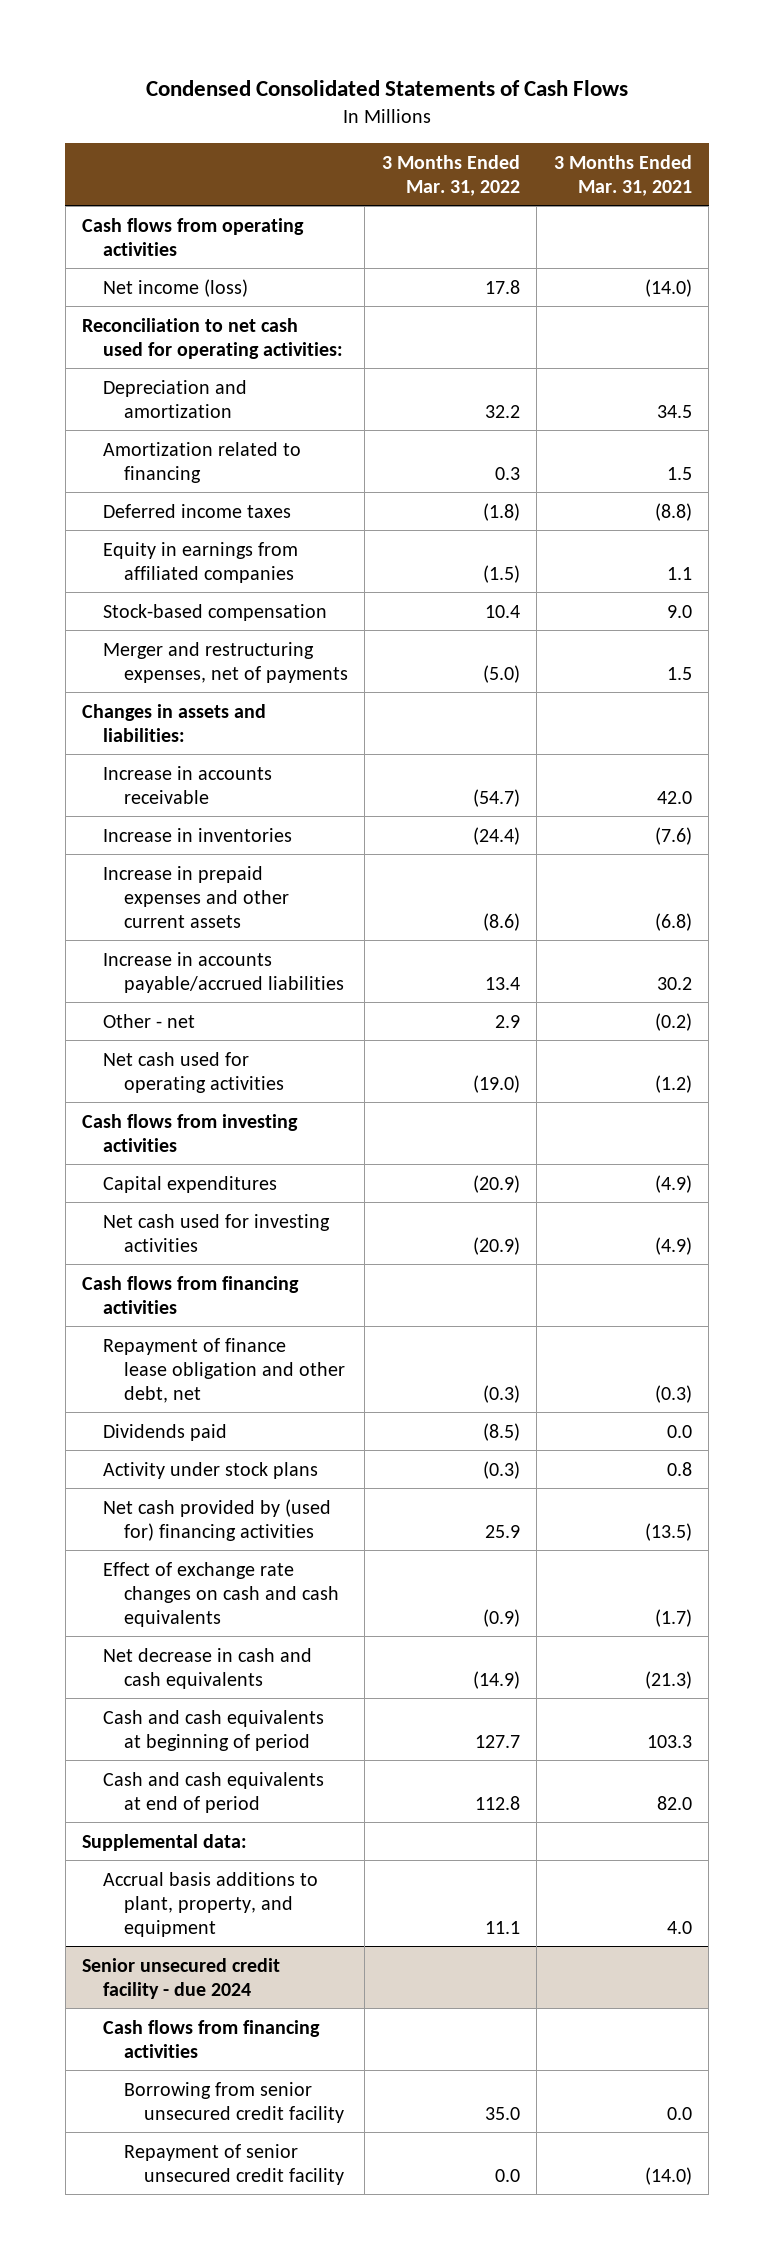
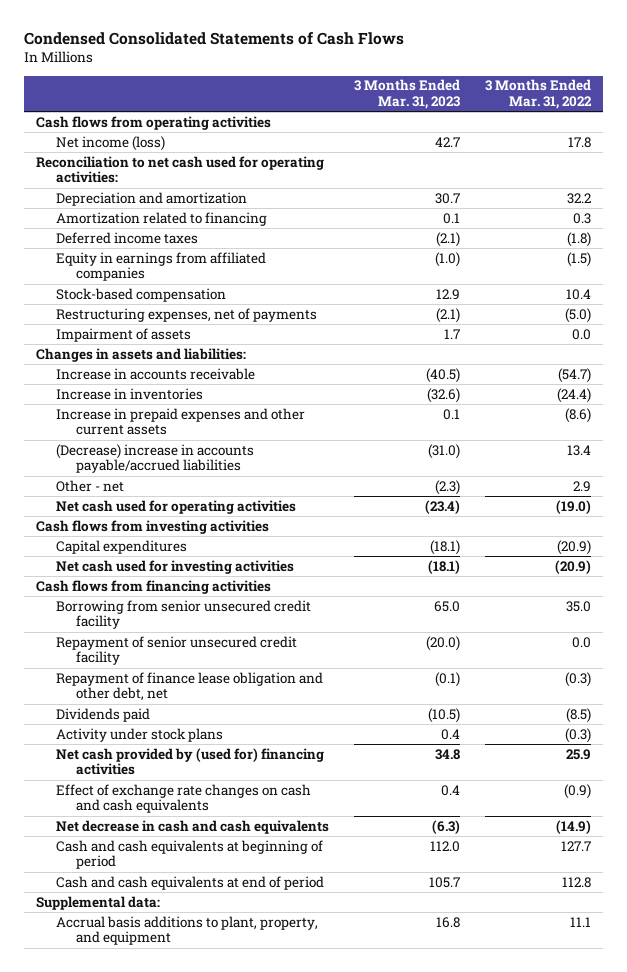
[553,154,692,196] 3 Months Ended Mar. 31, 2021 -> none
none -> [353,79,460,110] 3 Months Ended Mar. 31, 2023
[102,641,348,683] Merger and restructuring expenses, net of payments -> [56,307,318,322] Restructuring expenses, net of payments
none -> [56,327,192,342] Impairment of assets
[102,951,344,993] Increase in accounts payable/accrued liabilities -> [56,443,255,474] (Decrease) increase in accounts payable/accrued liabilities
none -> [56,599,312,630] Borrowing from senior unsecured credit facility
none -> [56,635,298,666] Repayment of senior unsecured credit facility
[82,1957,281,1999] Senior unsecured credit facility - due 2024 -> none
[102,2019,320,2058] Cash flows from financing activities -> none
[123,2081,345,2123] Borrowing from senior unsecured credit facility -> none
[123,2143,345,2185] Repayment of senior unsecured credit facility -> none

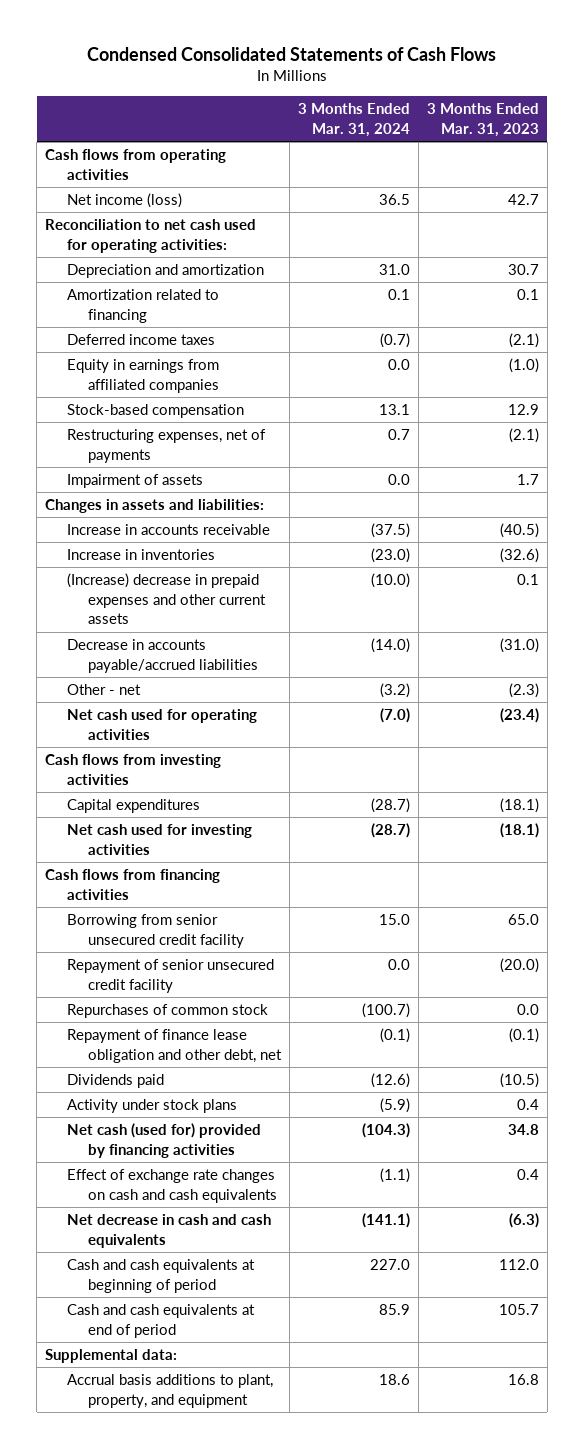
[484,79,592,110] 3 Months Ended Mar. 31, 2022 -> none
none -> [297,103,410,138] 3 Months Ended Mar. 31, 2024
[56,407,306,436] Increase in prepaid expenses and other current assets -> [66,573,266,625] (Increase) decrease in prepaid expenses and other current assets
[56,443,255,474] (Decrease) increase in accounts payable/accrued liabilities -> [66,639,258,673] Decrease in accounts payable/accrued liabilities
none -> [66,1004,268,1019] Repurchases of common stock
[56,747,325,776] Net cash provided by (used for) financing activities -> [66,1123,261,1158] Net cash (used for) provided by financing activities

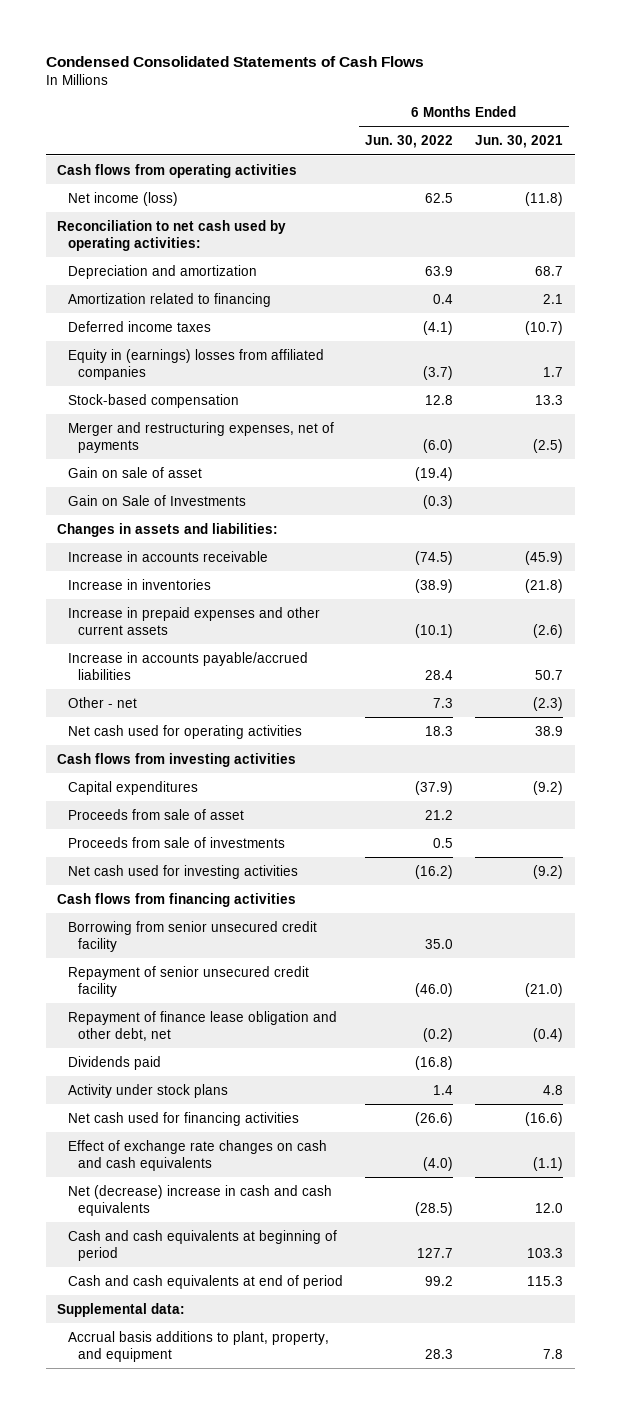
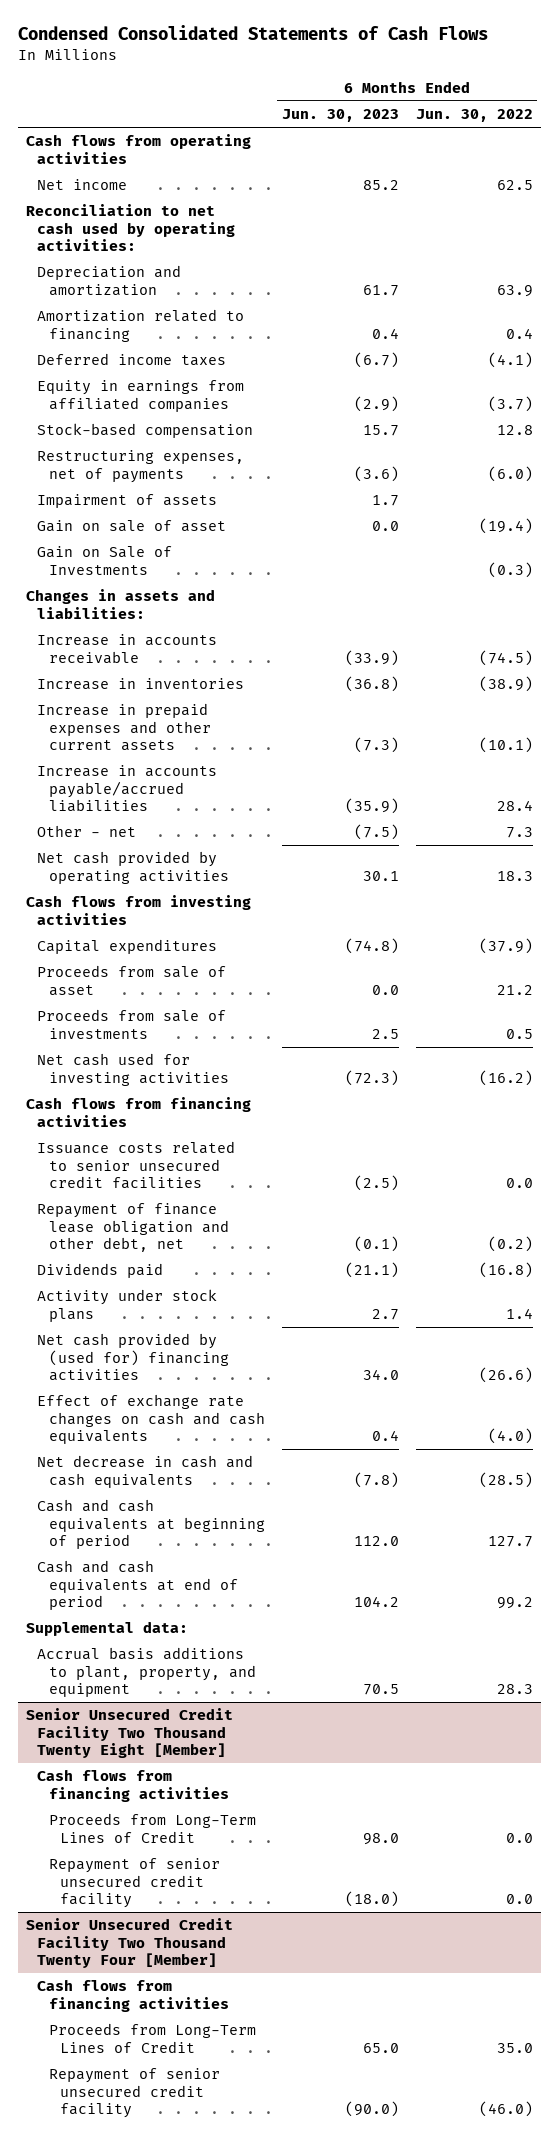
[475,135,564,149] Jun. 30, 2021 -> none
none -> [281,109,399,123] Jun. 30, 2023
[67,191,178,206] Net income (loss) -> [37,179,128,191] Net income
[67,348,324,381] Equity in (earnings) losses from affiliated companies -> [37,380,245,412] Equity in earnings from affiliated companies
[67,421,334,454] Merger and restructuring expenses, net of payments -> [37,450,245,483] Restructuring expenses, net of payments
none -> [37,494,218,509] Impairment of assets
[67,724,302,739] Net cash used for operating activities -> [37,851,229,884] Net cash provided by operating activities
[67,920,317,953] Borrowing from senior unsecured credit facility -> none
[67,965,309,998] Repayment of senior unsecured credit facility -> none
none -> [37,1141,236,1190] Issuance costs related to senior unsecured credit facilities
[67,1111,299,1126] Net cash used for financing activities -> [37,1333,229,1382] Net cash provided by (used for) financing activities
[67,1184,332,1217] Net (decrease) increase in cash and cash equivalents -> [37,1455,254,1488] Net decrease in cash and cash equivalents
none -> [26,1708,234,1759] Senior Unsecured Credit Facility Two Thousand Twenty Eight [Member]
none -> [37,1769,229,1802] Cash flows from financing activities
none -> [48,1813,256,1843] Proceeds from Long-Term Lines of Credit
none -> [48,1858,220,1909] Repayment of senior unsecured credit facility
none -> [26,1918,234,1969] Senior Unsecured Credit Facility Two Thousand Twenty Four [Member]
none -> [37,1979,229,2012] Cash flows from financing activities
none -> [48,2023,256,2053] Proceeds from Long-Term Lines of Credit
none -> [48,2068,220,2119] Repayment of senior unsecured credit facility

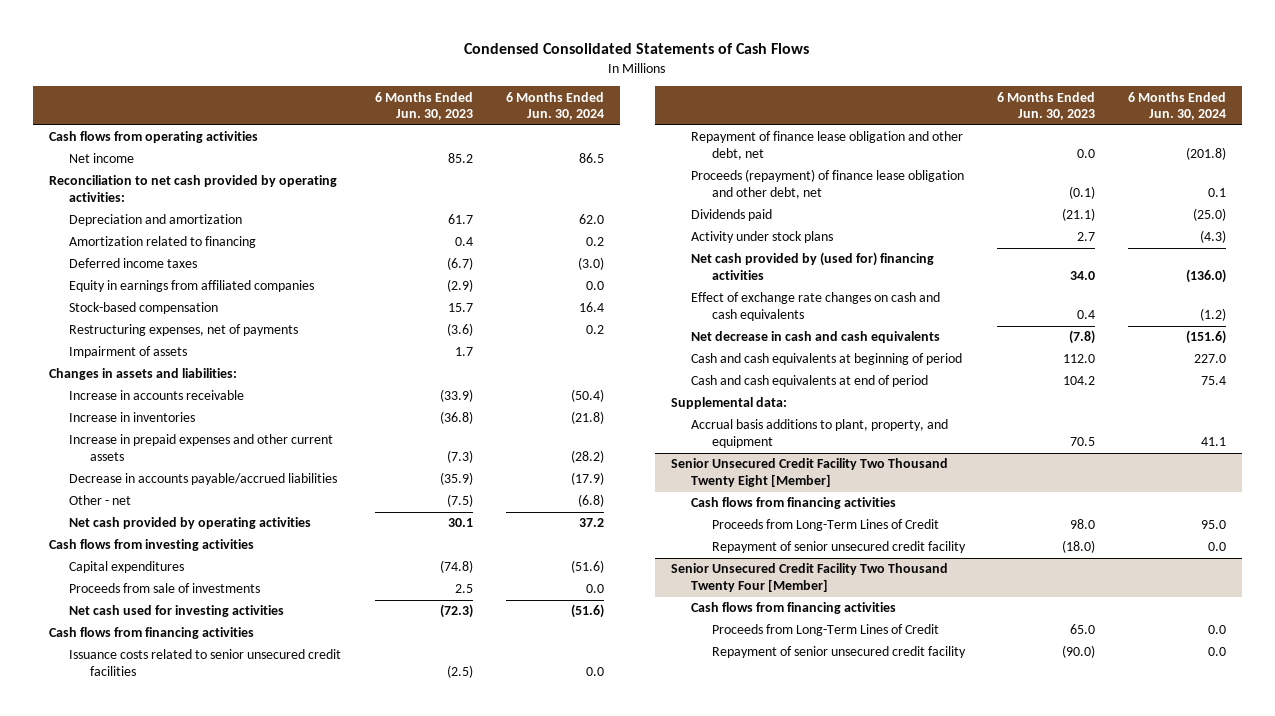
[415,109,533,123] Jun. 30, 2022 -> none
none -> [506,91,605,121] 6 Months Ended Jun. 30, 2024
[26,204,236,252] Reconciliation to net cash used by operating activities: -> [49,175,338,203] Reconciliation to net cash provided by operating activities:
[37,520,227,533] Gain on sale of asset -> none
[37,546,173,575] Gain on Sale of Investments -> none
[37,765,218,813] Increase in accounts payable/accrued liabilities -> [69,473,338,486] Decrease in accounts payable/accrued liabilities
[37,965,227,996] Proceeds from sale of asset -> none
[353,1236,399,1253] (0.1) -> [1077,149,1096,159] 0.0
none -> [691,169,965,200] Proceeds (repayment) of finance lease obligation and other debt, net

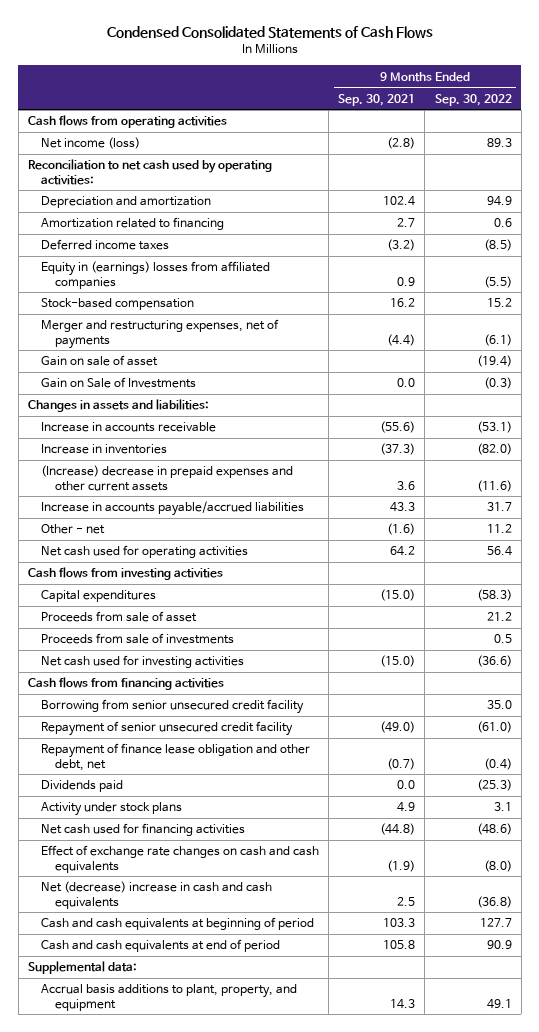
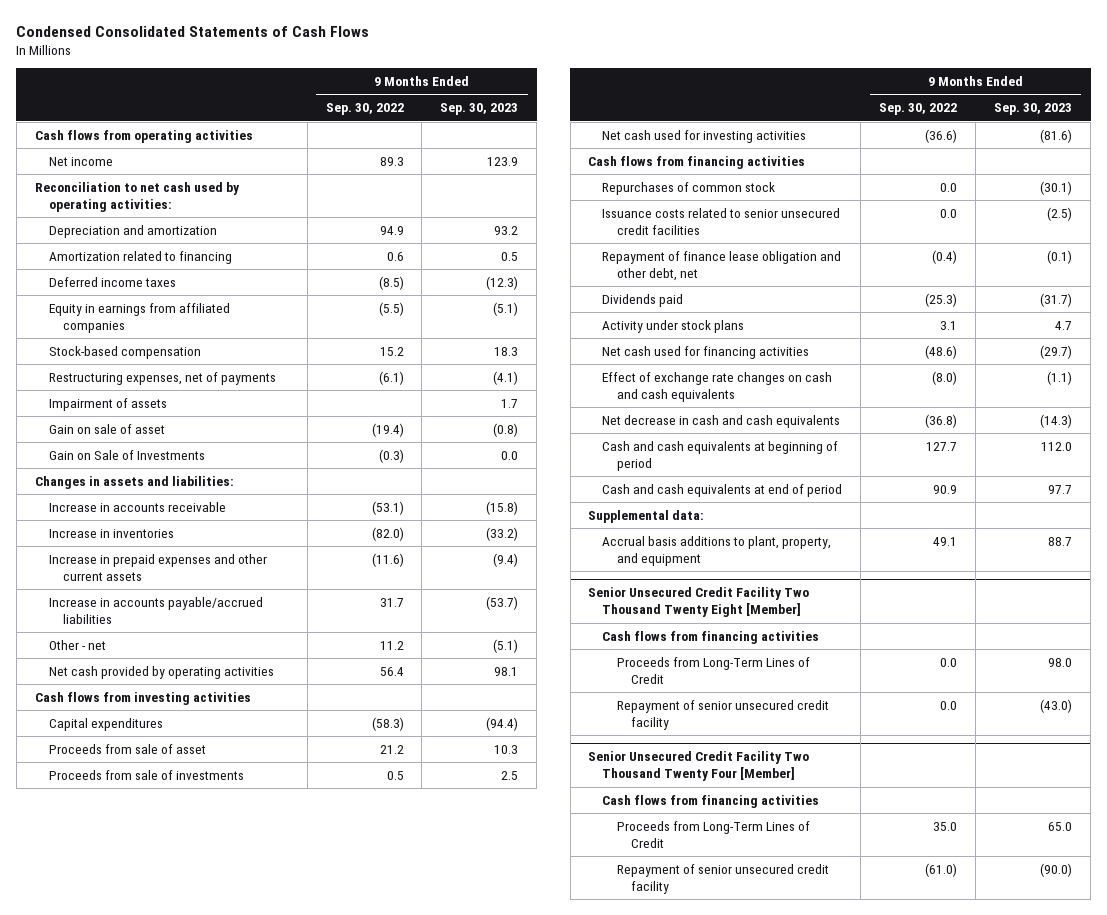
[338,93,416,106] Sep. 30, 2021 -> none
none -> [440,103,519,116] Sep. 30, 2023
[41,137,141,150] Net income (loss) -> [48,156,113,166] Net income
[41,261,271,289] Equity in (earnings) losses from affiliated companies -> [48,302,230,333] Equity in earnings from affiliated companies
[41,319,280,349] Merger and restructuring expenses, net of payments -> [48,371,276,385] Restructuring expenses, net of payments
none -> [48,397,167,411] Impairment of assets
[41,465,294,491] (Increase) decrease in prepaid expenses and other current assets -> [48,553,267,581] Increase in prepaid expenses and other current assets
[41,545,249,559] Net cash used for operating activities -> [48,665,274,679] Net cash provided by operating activities
[41,699,305,715] Borrowing from senior unsecured credit facility -> none
[41,721,294,737] Repayment of senior unsecured credit facility -> none
none -> [602,181,776,195] Repurchases of common stock
none -> [602,207,841,235] Issuance costs related to senior unsecured credit facilities
[41,881,273,909] Net (decrease) increase in cash and cash equivalents -> [602,414,841,428] Net decrease in cash and cash equivalents
none -> [588,587,810,618] Senior Unsecured Credit Facility Two Thousand Twenty Eight [Member]
none -> [602,630,820,644] Cash flows from financing activities
none -> [616,656,810,684] Proceeds from Long-Term Lines of Credit
none -> [616,699,829,730] Repayment of senior unsecured credit facility
none -> [588,751,810,782] Senior Unsecured Credit Facility Two Thousand Twenty Four [Member]
none -> [602,794,820,808] Cash flows from financing activities
none -> [616,820,810,848] Proceeds from Long-Term Lines of Credit
none -> [616,863,829,894] Repayment of senior unsecured credit facility

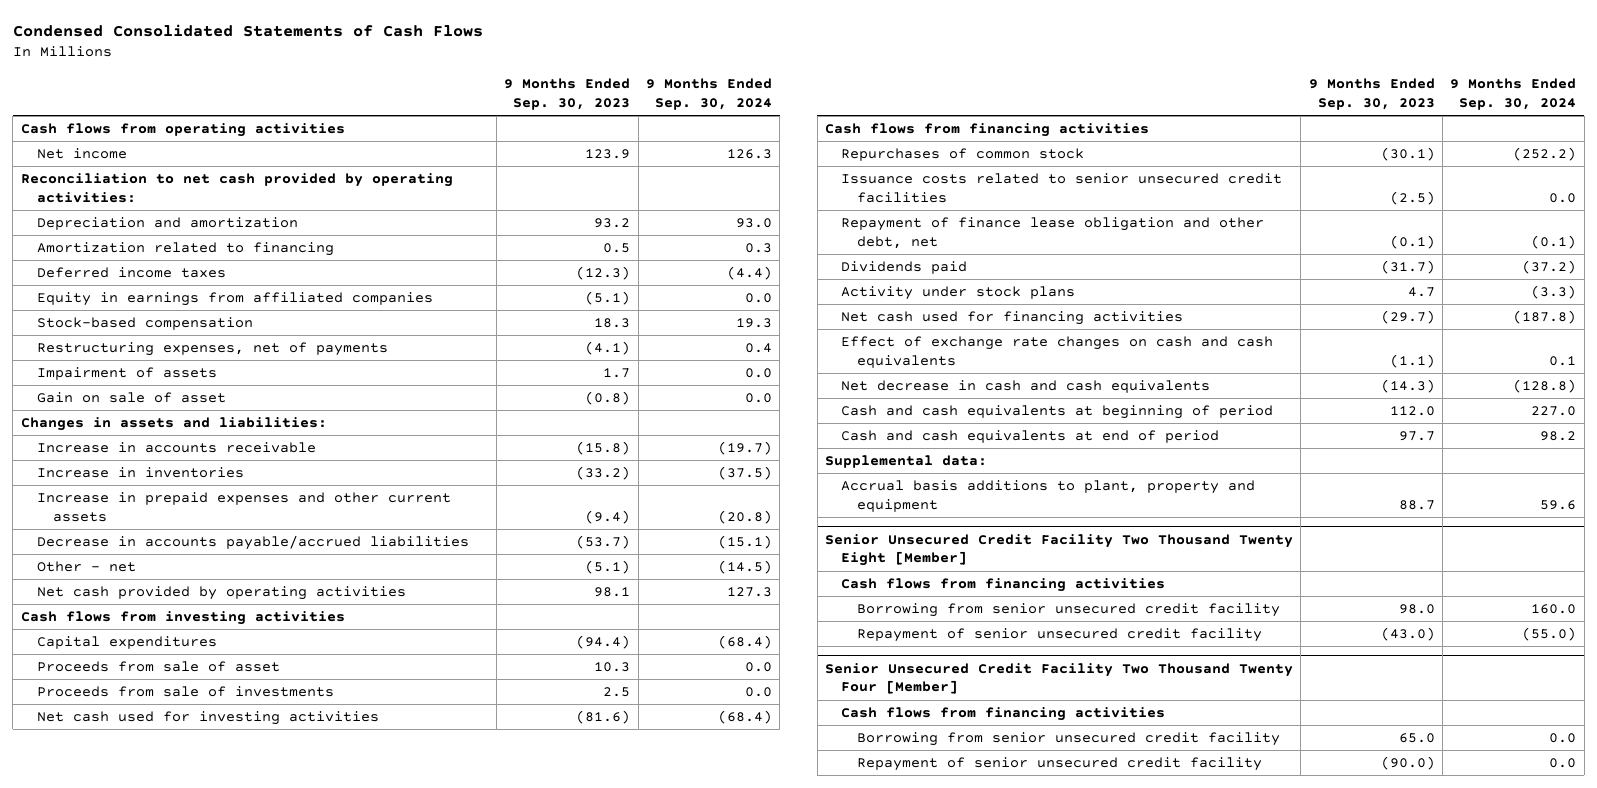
[325,103,404,116] Sep. 30, 2022 -> none
none -> [645,77,772,110] 9 Months Ended Sep. 30, 2024
[34,181,240,212] Reconciliation to net cash used by operating activities: -> [20,173,453,203] Reconciliation to net cash provided by operating activities:
[48,449,205,460] Gain on Sale of Investments -> none
[48,596,263,624] Increase in accounts payable/accrued liabilities -> [36,535,469,551] Decrease in accounts payable/accrued liabilities
[602,535,832,566] Accrual basis additions to plant, property, and equipment -> [841,480,1256,512] Accrual basis additions to plant, property and equipment
[616,656,810,684] Proceeds from Long-Term Lines of Credit -> [857,603,1281,618] Borrowing from senior unsecured credit facility
[616,820,810,848] Proceeds from Long-Term Lines of Credit -> [857,732,1281,747] Borrowing from senior unsecured credit facility

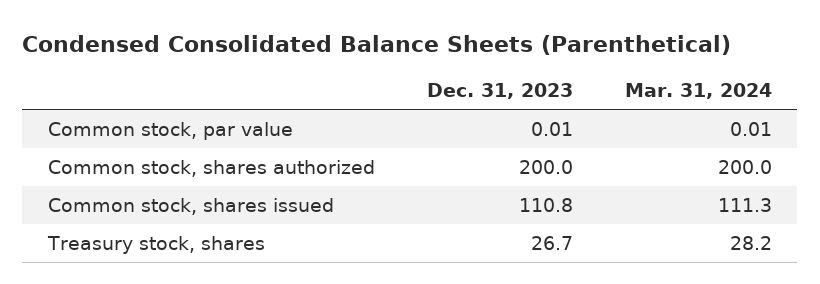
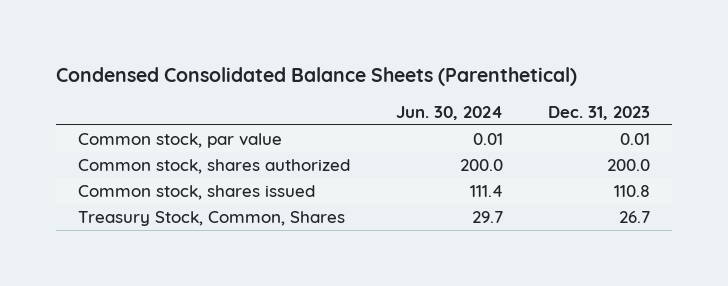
[624,82,772,99] Mar. 31, 2024 -> none
none -> [395,105,503,120] Jun. 30, 2024
[47,236,266,255] Treasury stock, shares -> [78,210,346,226] Treasury Stock, Common, Shares

